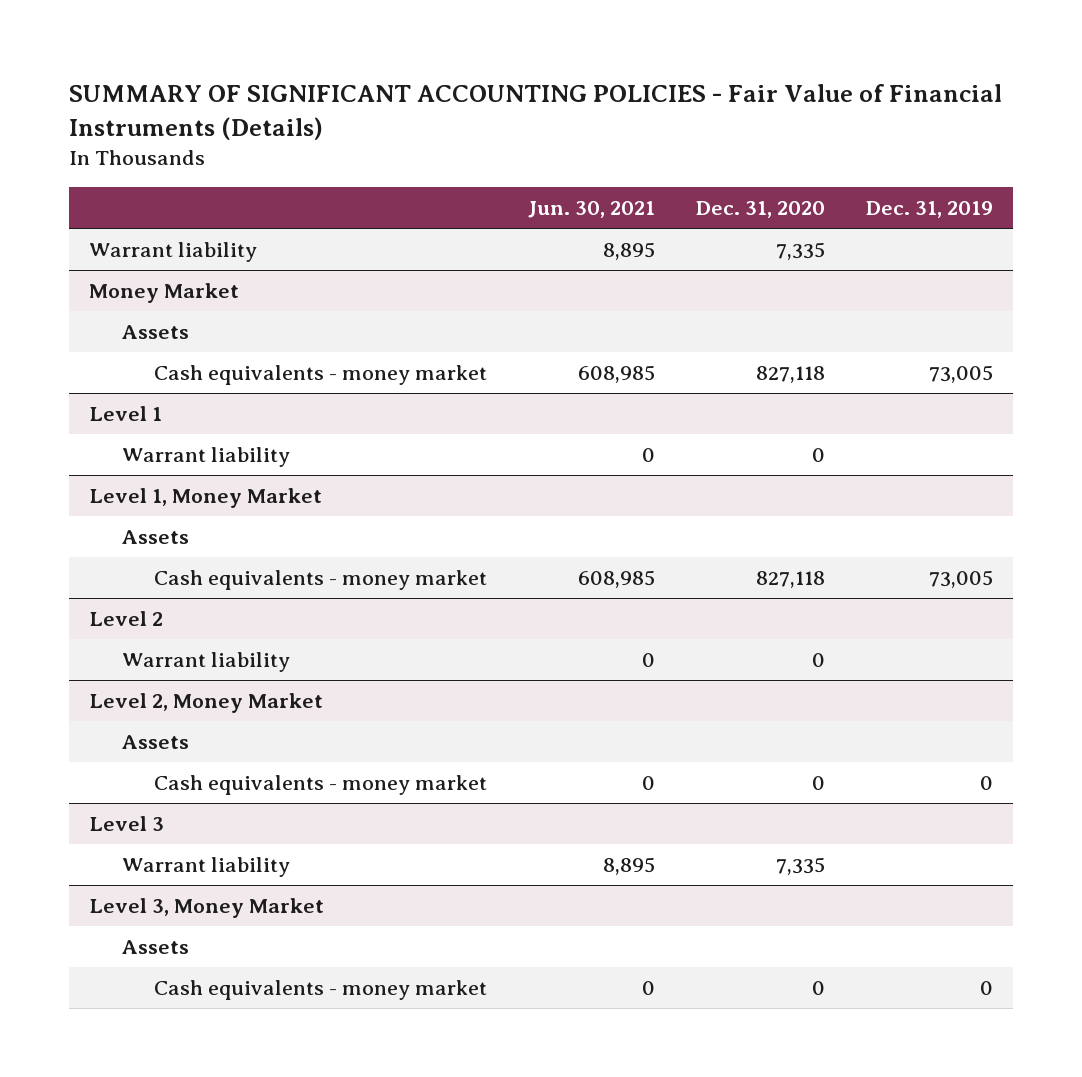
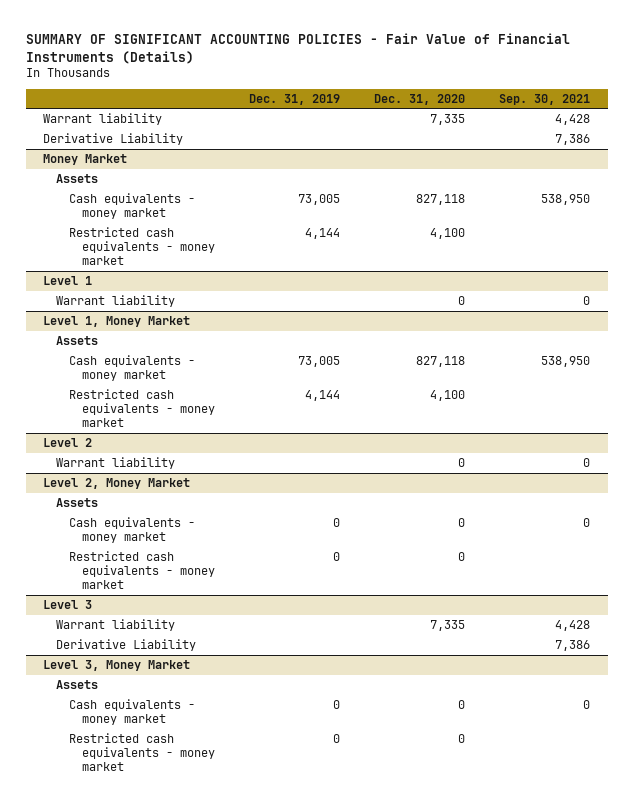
[527,201,655,219] Jun. 30, 2021 -> none
none -> [499,93,591,105] Sep. 30, 2021
none -> [43,132,184,145] Derivative Liability
none -> [69,226,216,266] Restricted cash equivalents - money market
none -> [69,388,216,428] Restricted cash equivalents - money market
none -> [69,550,216,590] Restricted cash equivalents - money market
none -> [56,638,197,651] Derivative Liability
none -> [69,732,216,772] Restricted cash equivalents - money market

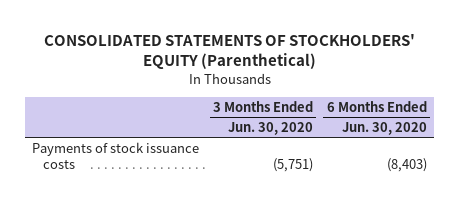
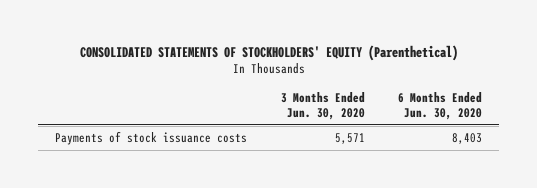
[273,157,314,172] (5,751) -> [334,133,365,145] 5,571
[386,157,427,172] (8,403) -> [452,133,483,145] 8,403

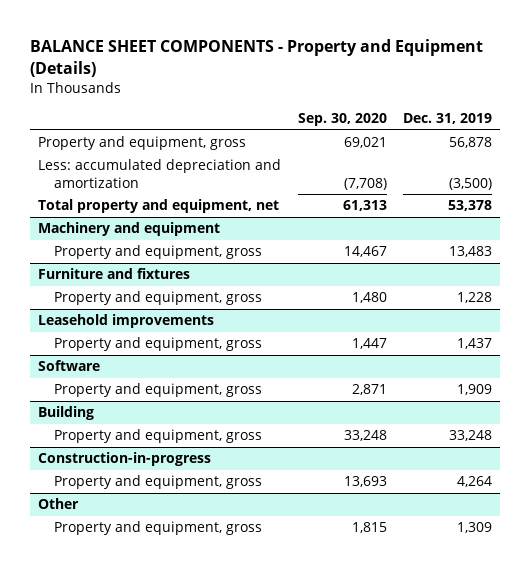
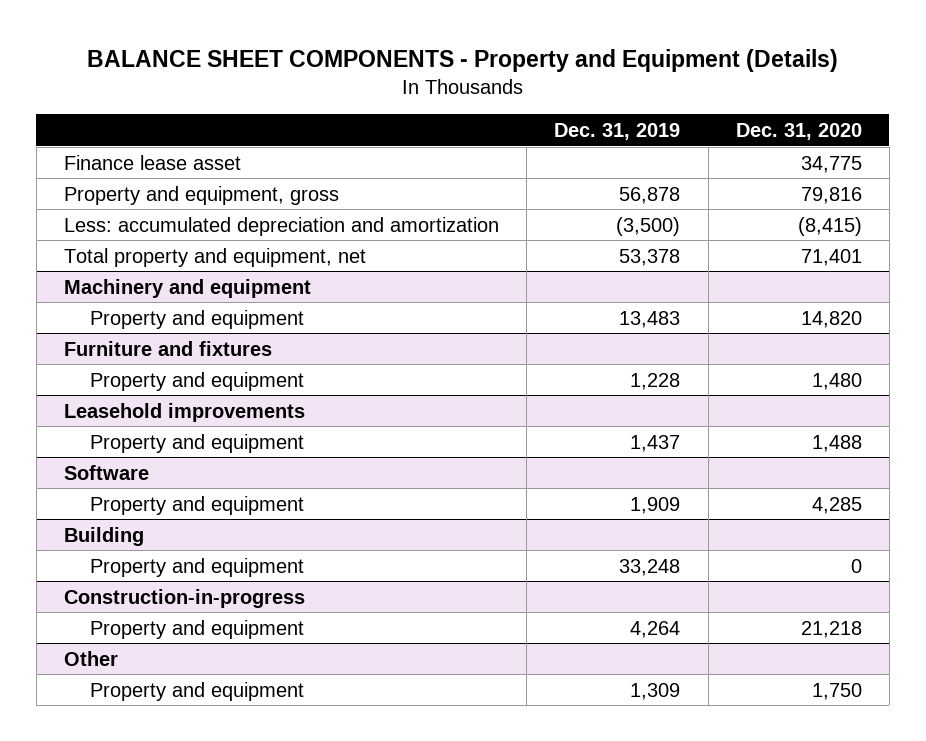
[297,113,387,127] Sep. 30, 2020 -> none
none -> [735,123,862,141] Dec. 31, 2020
none -> [63,154,241,170] Finance lease asset
[53,245,262,260] Property and equipment, gross -> [90,309,305,329] Property and equipment
[53,291,262,306] Property and equipment, gross -> [90,371,305,391] Property and equipment
[53,337,262,352] Property and equipment, gross -> [90,433,305,453] Property and equipment
[53,383,262,398] Property and equipment, gross -> [90,495,305,515] Property and equipment
[53,429,262,444] Property and equipment, gross -> [90,557,305,577] Property and equipment
[53,475,262,490] Property and equipment, gross -> [90,619,305,639] Property and equipment
[53,521,262,536] Property and equipment, gross -> [90,681,305,701] Property and equipment

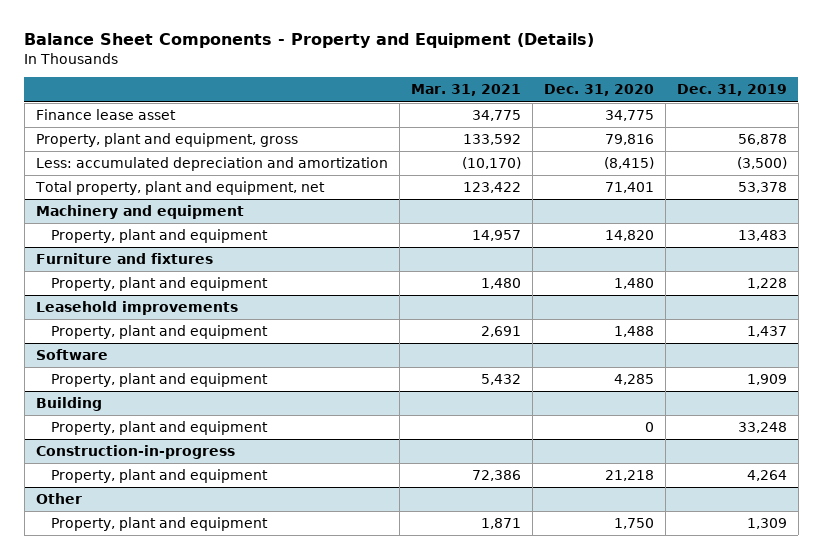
[86,49,838,73] BALANCE SHEET COMPONENTS - Property and Equipment (Details) -> [24,33,595,49] Balance Sheet Components - Property and Equipment (Details)
none -> [410,84,521,97] Mar. 31, 2021
[63,185,339,205] Property and equipment, gross -> [35,133,298,148] Property, plant and equipment, gross
[63,247,366,267] Total property and equipment, net -> [34,181,325,196] Total property, plant and equipment, net
[90,309,305,329] Property and equipment -> [51,229,269,244] Property, plant and equipment
[90,371,305,391] Property and equipment -> [51,277,269,292] Property, plant and equipment
[90,433,305,453] Property and equipment -> [51,325,269,340] Property, plant and equipment
[90,495,305,515] Property and equipment -> [51,373,269,388] Property, plant and equipment
[90,557,305,577] Property and equipment -> [51,421,269,436] Property, plant and equipment
[90,619,305,639] Property and equipment -> [51,469,269,484] Property, plant and equipment
[90,681,305,701] Property and equipment -> [51,517,269,532] Property, plant and equipment

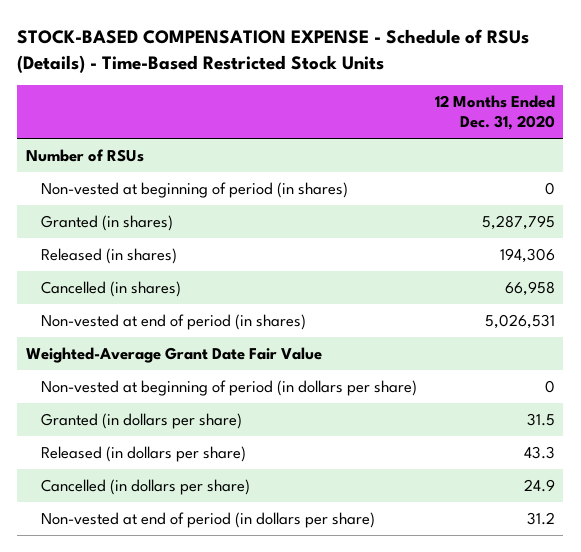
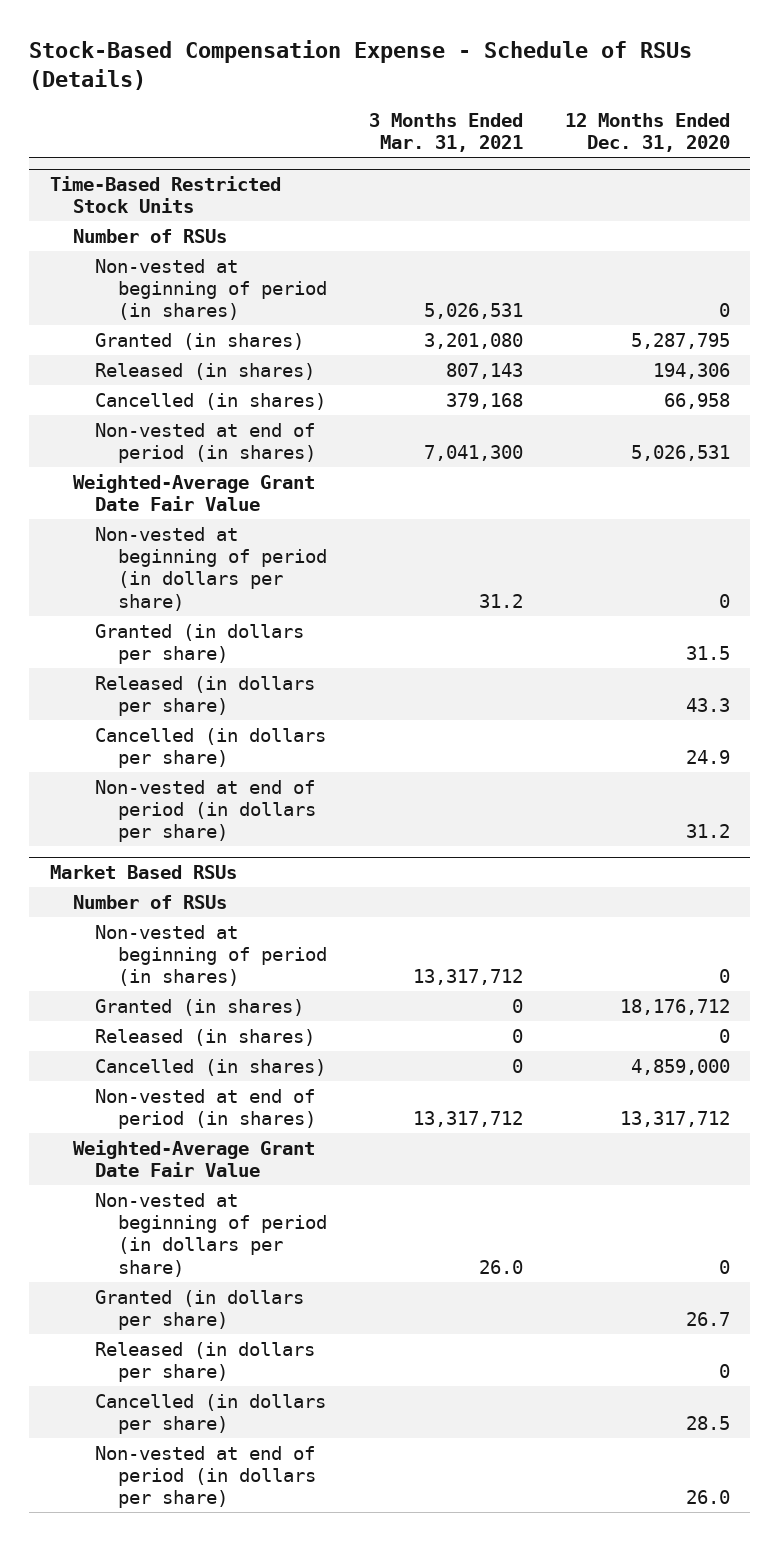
[17,29,530,73] STOCK-BASED COMPENSATION EXPENSE - Schedule of RSUs (Details) - Time-Based Restricted Stock Units -> [28,39,692,90] Stock-Based Compensation Expense - Schedule of RSUs (Details)
none -> [368,112,523,153] 3 Months Ended Mar. 31, 2021
none -> [49,175,281,214] Time-Based Restricted Stock Units
none -> [49,864,237,879] Market Based RSUs
none -> [72,894,227,909] Number of RSUs
none -> [95,924,328,987] Non-vested at beginning of period (in shares)
none -> [95,998,305,1016] Granted (in shares)
none -> [95,1028,316,1046] Released (in shares)
none -> [95,1058,327,1076] Cancelled (in shares)
none -> [95,1088,317,1130] Non-vested at end of period (in shares)
none -> [72,1139,315,1178] Weighted-Average Grant Date Fair Value
none -> [95,1192,328,1277] Non-vested at beginning of period (in dollars per share)
none -> [95,1289,305,1331] Granted (in dollars per share)
none -> [95,1341,316,1383] Released (in dollars per share)
none -> [95,1393,327,1435] Cancelled (in dollars per share)
none -> [95,1445,317,1509] Non-vested at end of period (in dollars per share)

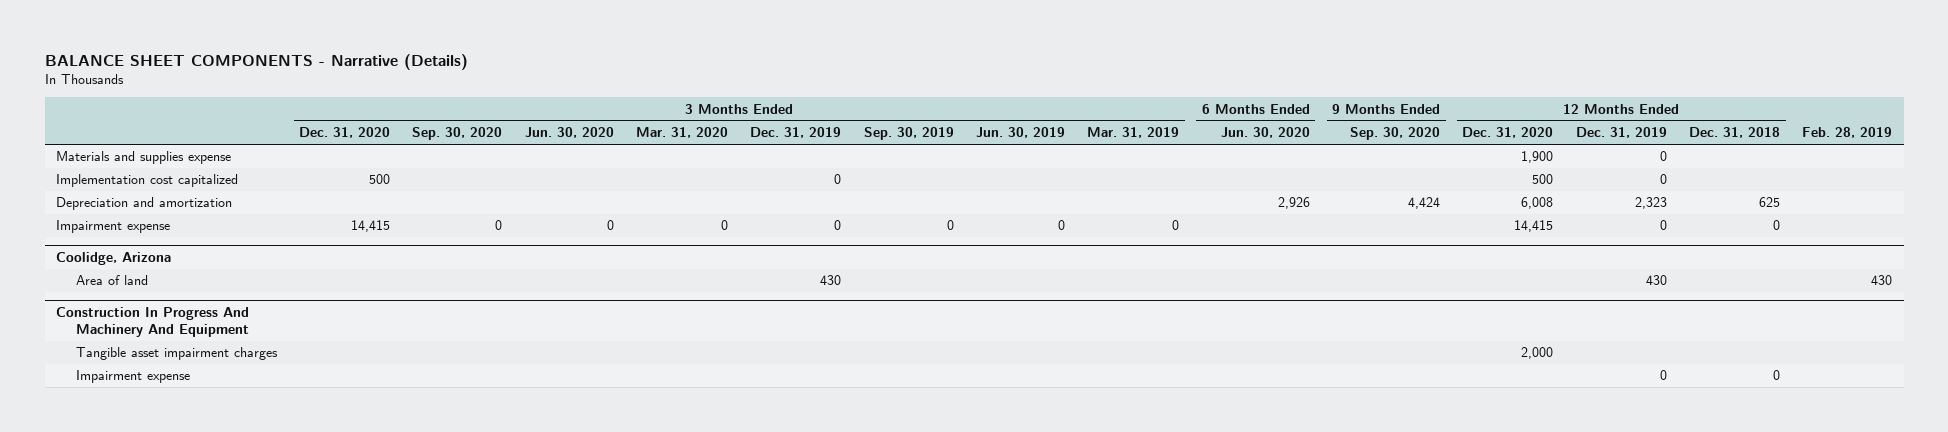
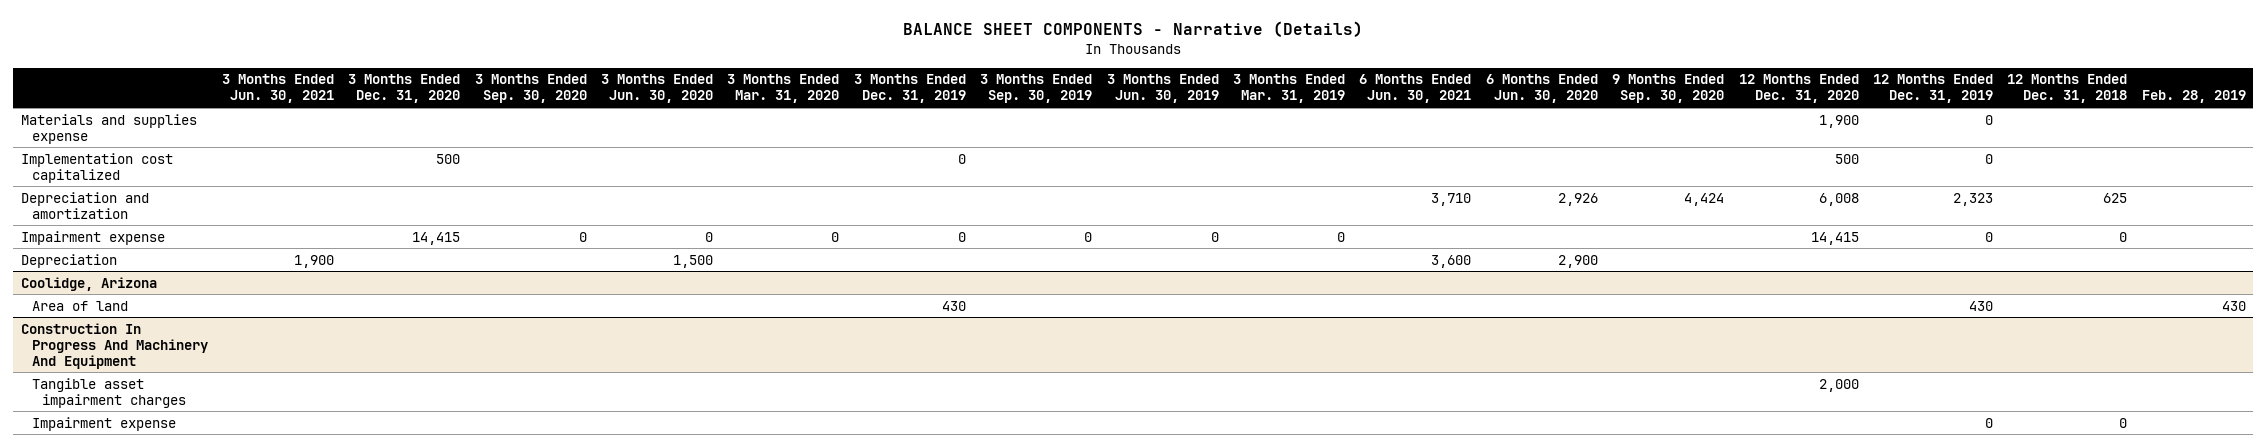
none -> [221,74,334,104] 3 Months Ended Jun. 30, 2021
none -> [1359,74,1472,104] 6 Months Ended Jun. 30, 2021
none -> [20,253,117,268] Depreciation

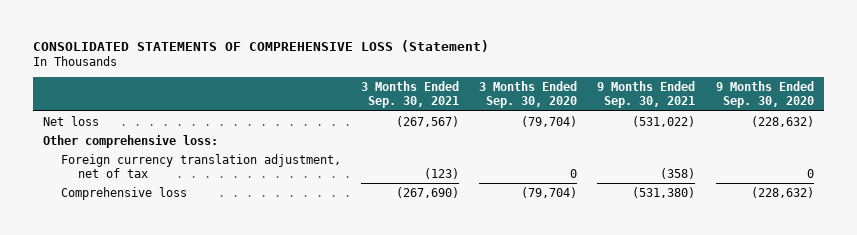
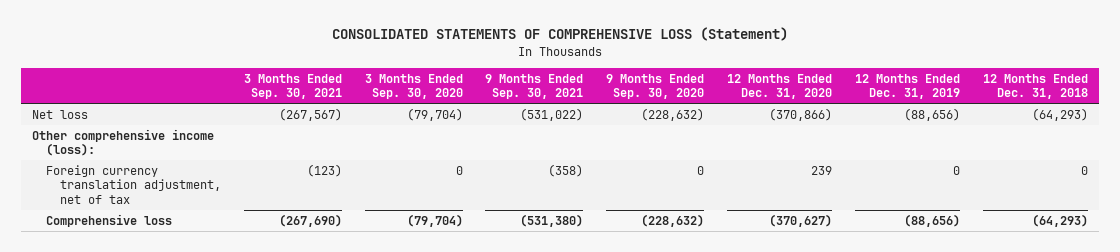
none -> [726,73,832,99] 12 Months Ended Dec. 31, 2020
none -> [854,73,960,99] 12 Months Ended Dec. 31, 2019
none -> [982,73,1088,99] 12 Months Ended Dec. 31, 2018
[43,134,219,148] Other comprehensive loss: -> [32,128,215,157] Other comprehensive income (loss):

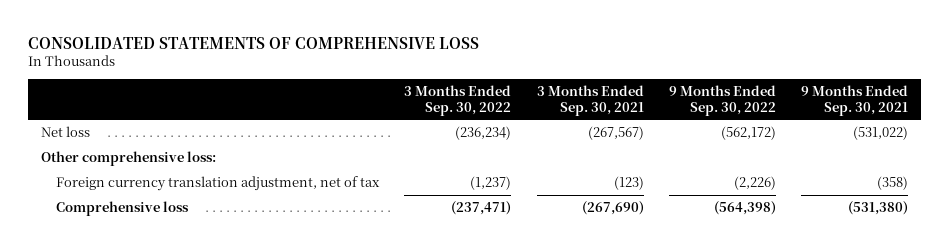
[331,27,788,42] CONSOLIDATED STATEMENTS OF COMPREHENSIVE LOSS (Statement) -> [28,36,480,49] CONSOLIDATED STATEMENTS OF COMPREHENSIVE LOSS
[364,73,463,99] 3 Months Ended Sep. 30, 2020 -> none
[606,73,705,99] 9 Months Ended Sep. 30, 2020 -> none
[726,73,832,99] 12 Months Ended Dec. 31, 2020 -> none
[854,73,960,99] 12 Months Ended Dec. 31, 2019 -> none
[982,73,1088,99] 12 Months Ended Dec. 31, 2018 -> none
none -> [404,85,512,116] 3 Months Ended Sep. 30, 2022
none -> [668,85,776,116] 9 Months Ended Sep. 30, 2022
[32,128,215,157] Other comprehensive income (loss): -> [41,151,217,167] Other comprehensive loss:

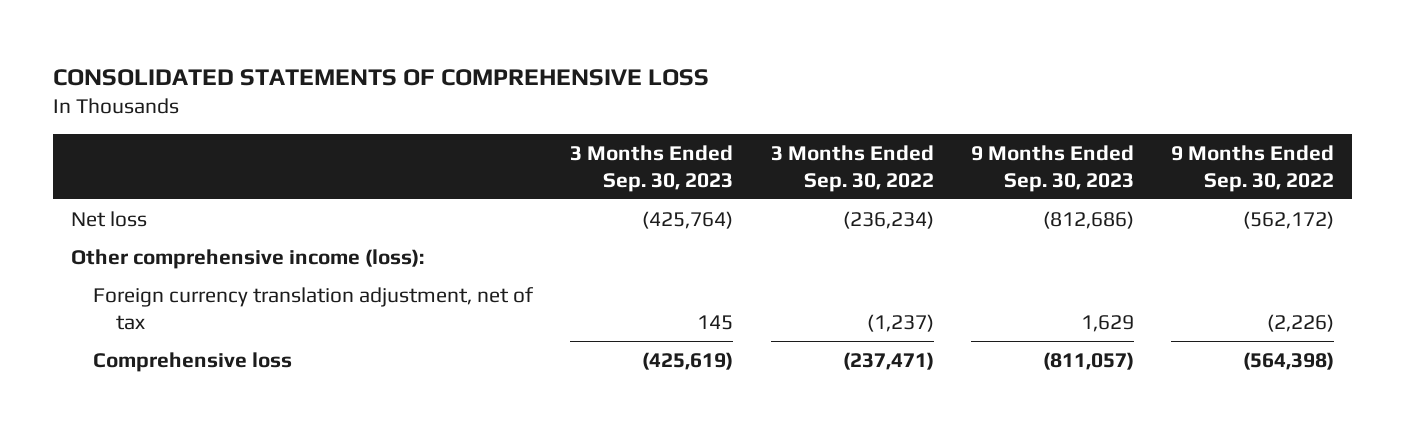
[536,85,644,116] 3 Months Ended Sep. 30, 2021 -> none
[801,85,909,116] 9 Months Ended Sep. 30, 2021 -> none
none -> [570,144,734,192] 3 Months Ended Sep. 30, 2023
none -> [970,144,1134,192] 9 Months Ended Sep. 30, 2023
[41,151,217,167] Other comprehensive loss: -> [71,248,425,269] Other comprehensive income (loss):

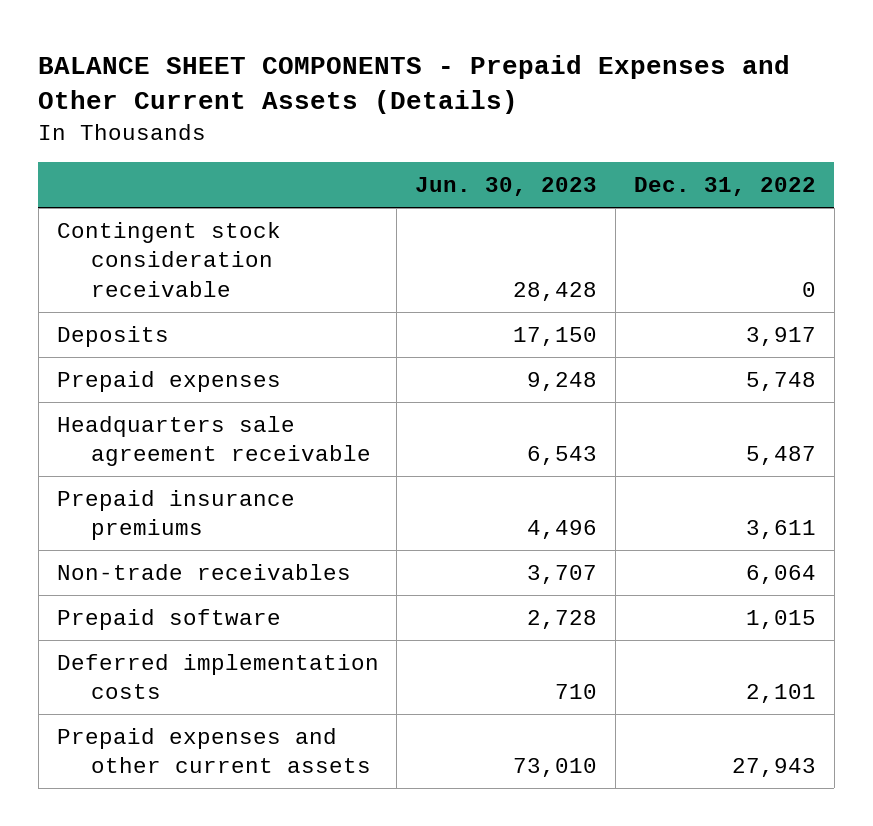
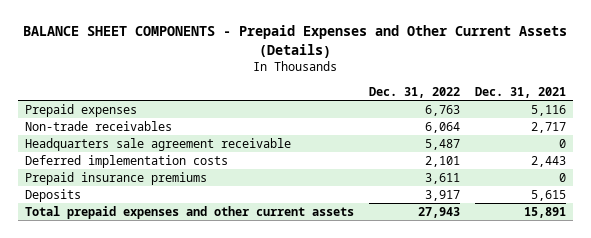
[415,177,598,197] Jun. 30, 2023 -> none
none -> [474,86,566,98] Dec. 31, 2021
[56,221,281,297] Contingent stock consideration receivable -> none
[745,371,816,391] 5,748 -> [424,104,460,116] 6,763
[56,608,281,630] Prepaid software -> none
[56,415,372,467] Headquarters sale agreement receivable -> [25,137,292,151] Headquarters sale agreement receivable
[56,489,295,541] Prepaid insurance premiums -> [25,171,208,185] Prepaid insurance premiums
[56,325,169,347] Deposits -> [25,188,82,202] Deposits
[56,727,372,774] Prepaid expenses and other current assets -> [25,205,355,219] Total prepaid expenses and other current assets

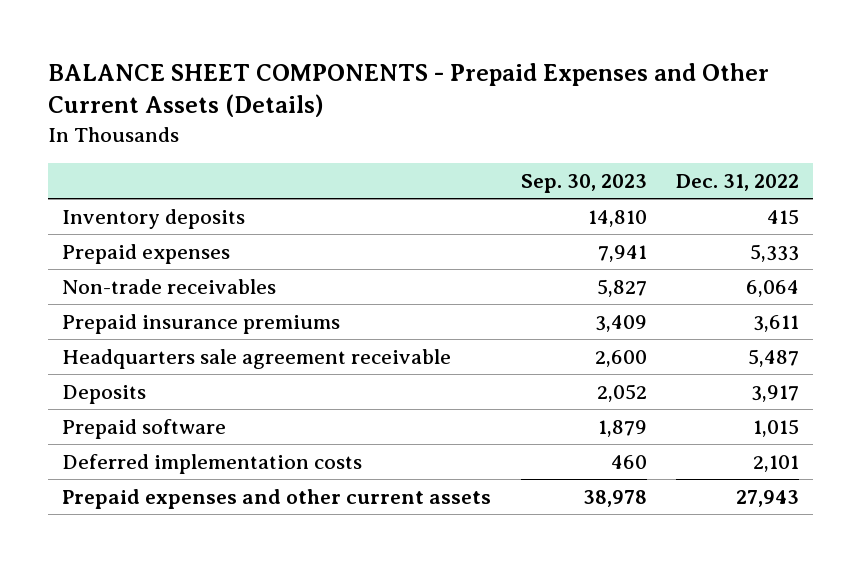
[474,86,566,98] Dec. 31, 2021 -> none
none -> [520,173,647,193] Sep. 30, 2023
none -> [62,208,246,229] Inventory deposits
[424,104,460,116] 6,763 -> [749,243,799,262] 5,333
[25,137,292,151] Headquarters sale agreement receivable -> [62,348,452,369] Headquarters sale agreement receivable
none -> [62,418,227,439] Prepaid software
[25,154,229,168] Deferred implementation costs -> [62,453,363,474] Deferred implementation costs
[25,205,355,219] Total prepaid expenses and other current assets -> [62,488,492,509] Prepaid expenses and other current assets

